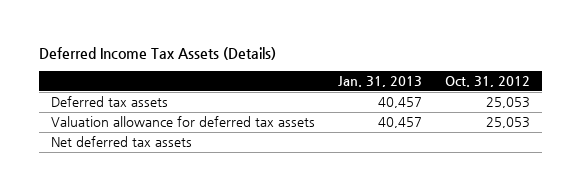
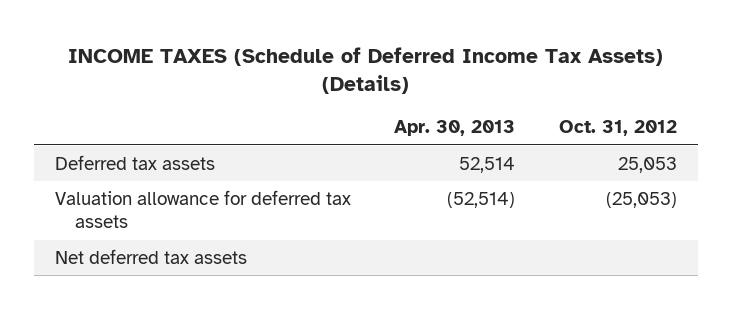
[38,47,276,61] Deferred Income Tax Assets (Details) -> [67,46,663,95] INCOME TAXES (Schedule of Deferred Income Tax Assets) (Details)
[338,75,423,87] Jan. 31, 2013 -> none
none -> [394,120,516,137] Apr. 30, 2013
[486,117,531,129] 25,053 -> [605,191,677,208] (25,053)

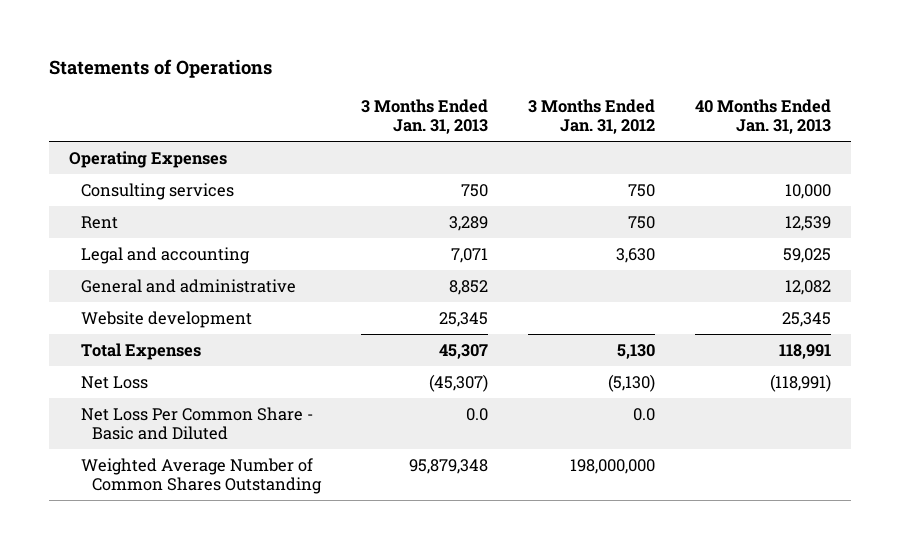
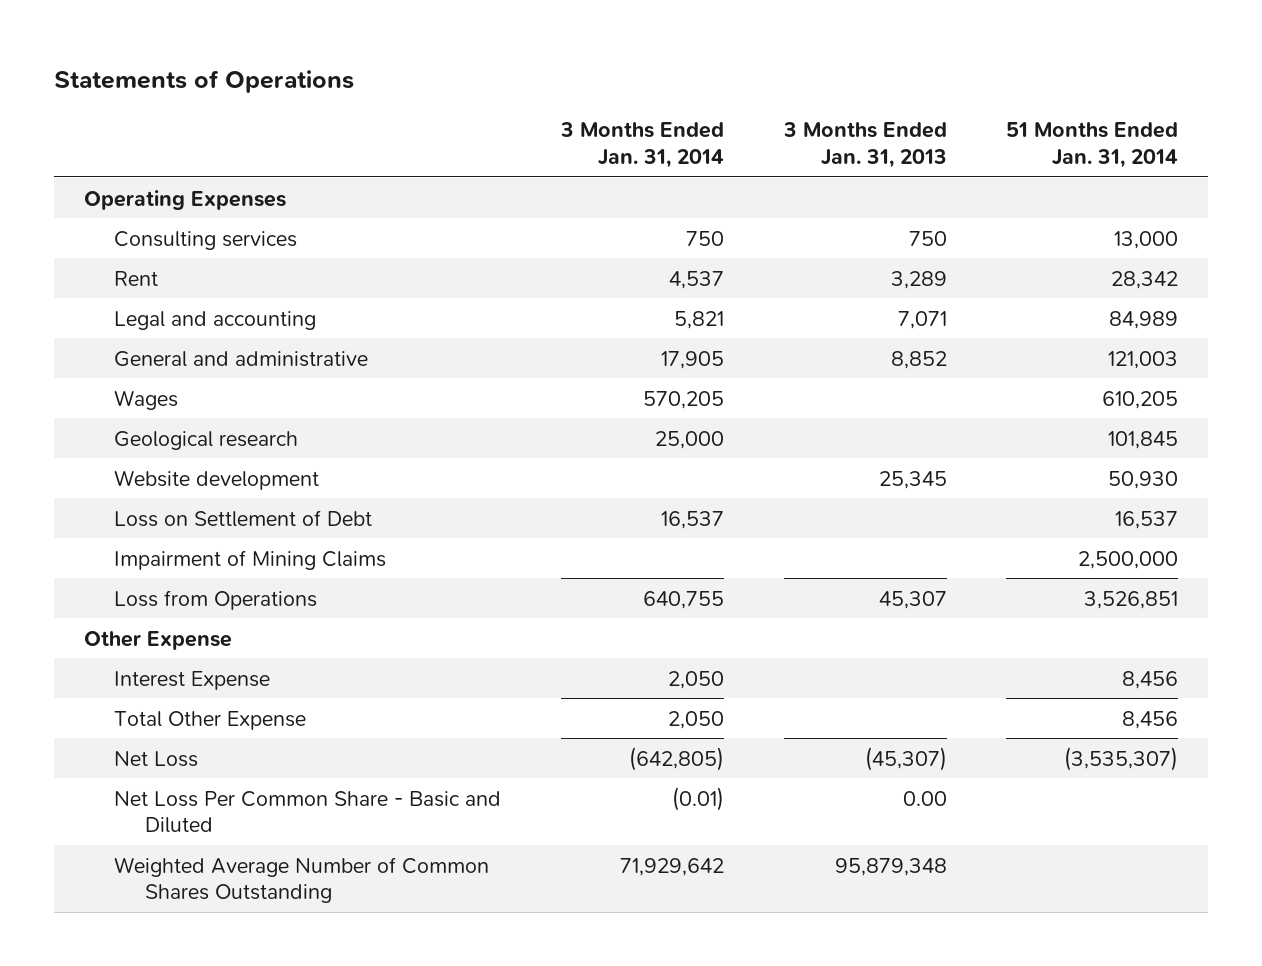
[528,99,656,135] 3 Months Ended Jan. 31, 2012 -> none
[695,99,832,135] 40 Months Ended Jan. 31, 2013 -> none
none -> [559,122,724,168] 3 Months Ended Jan. 31, 2014
none -> [1006,122,1179,168] 51 Months Ended Jan. 31, 2014
none -> [114,389,179,410] Wages
none -> [114,430,299,450] Geological research
none -> [114,509,373,527] Loss on Settlement of Debt
none -> [114,549,387,570] Impairment of Mining Claims
[80,342,201,360] Total Expenses -> [114,589,318,610] Loss from Operations
none -> [84,630,233,650] Other Expense
none -> [114,670,271,690] Interest Expense
none -> [114,710,307,730] Total Other Expense
[466,407,489,421] 0.0 -> [902,790,947,806] 0.00

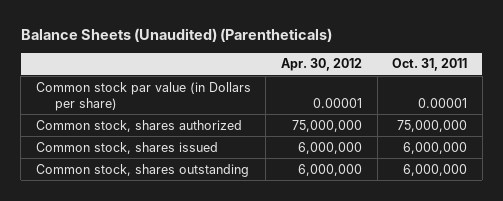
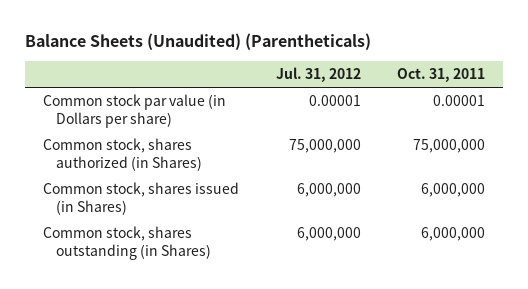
[280,58,362,72] Apr. 30, 2012 -> none
none -> [275,66,361,82] Jul. 31, 2012
[35,119,242,132] Common stock, shares authorized -> [43,138,203,172] Common stock, shares authorized (in Shares)
[35,141,218,154] Common stock, shares issued -> [43,182,240,216] Common stock, shares issued (in Shares)
[35,163,249,177] Common stock, shares outstanding -> [43,226,212,261] Common stock, shares outstanding (in Shares)

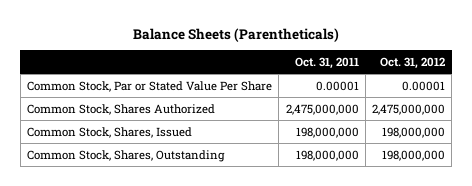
[25,32,372,50] Balance Sheets (Unaudited) (Parentheticals) -> [133,27,340,42] Balance Sheets (Parentheticals)
[275,66,361,82] Jul. 31, 2012 -> none
none -> [380,56,446,69] Oct. 31, 2012
[43,94,227,129] Common stock par value (in Dollars per share) -> [27,80,273,92] Common Stock, Par or Stated Value Per Share
[43,138,203,172] Common stock, shares authorized (in Shares) -> [27,103,216,115] Common Stock, Shares Authorized
[412,139,485,154] 75,000,000 -> [285,103,359,115] 2,475,000,000
[43,182,240,216] Common stock, shares issued (in Shares) -> [27,126,193,138] Common Stock, Shares, Issued
[420,183,485,198] 6,000,000 -> [295,126,359,138] 198,000,000
[43,226,212,261] Common stock, shares outstanding (in Shares) -> [27,149,226,162] Common Stock, Shares, Outstanding
[420,227,485,242] 6,000,000 -> [295,149,359,161] 198,000,000

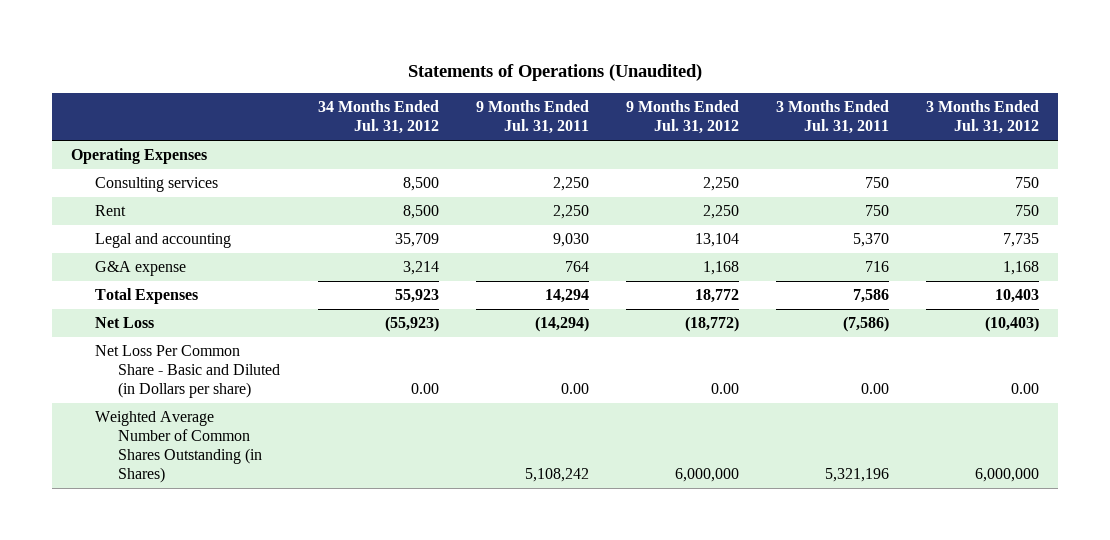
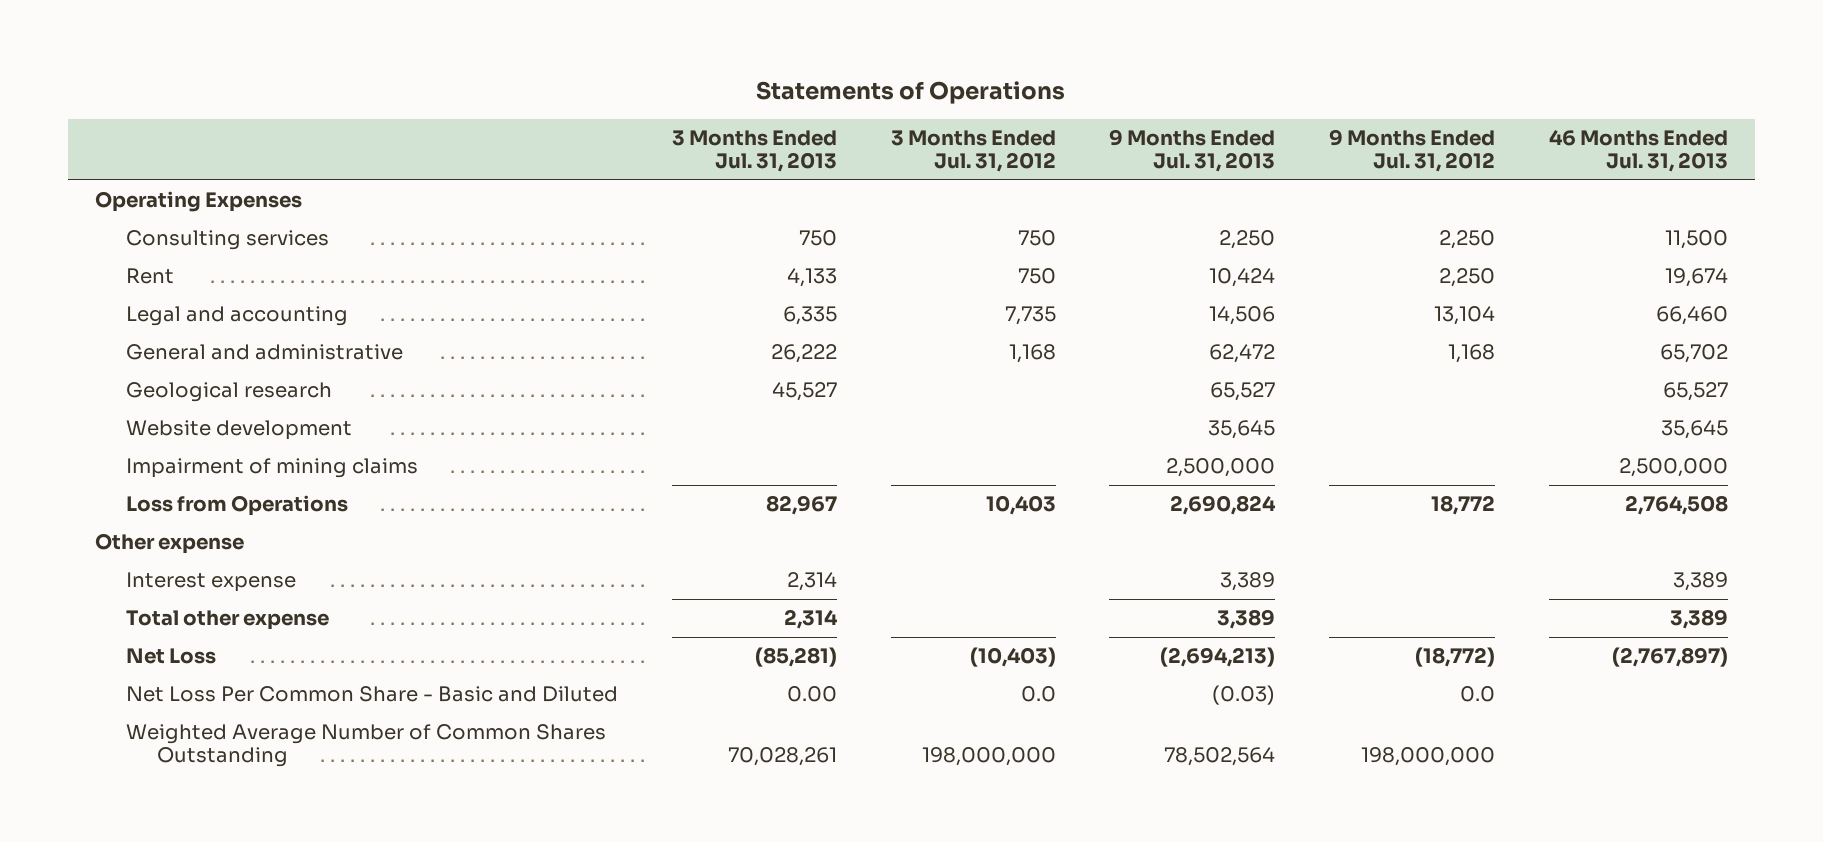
[408,64,703,82] Statements of Operations (Unaudited) -> [756,80,1066,104] Statements of Operations
[317,100,439,135] 34 Months Ended Jul. 31, 2012 -> none
[475,100,589,135] 9 Months Ended Jul. 31, 2011 -> none
[776,100,890,135] 3 Months Ended Jul. 31, 2011 -> none
none -> [671,129,837,172] 3 Months Ended Jul. 31, 2013
none -> [1109,128,1276,172] 9 Months Ended Jul. 31, 2013
none -> [1548,128,1728,172] 46 Months Ended Jul. 31, 2013
[94,261,186,277] G&A expense -> [126,344,404,361] General and administrative
none -> [126,382,333,403] Geological research
none -> [126,420,353,441] Website development
none -> [126,458,419,479] Impairment of mining claims
[94,288,198,305] Total Expenses -> [126,495,349,517] Loss from Operations
none -> [95,533,245,555] Other expense
none -> [126,572,297,593] Interest expense
none -> [126,610,330,631] Total other expense
[94,345,281,399] Net Loss Per Common Share - Basic and Diluted (in Dollars per share) -> [126,686,619,703] Net Loss Per Common Share - Basic and Diluted
[710,383,739,395] 0.00 -> [1460,686,1496,703] 0.0
[1011,383,1040,395] 0.00 -> [1020,686,1056,703] 0.0
[94,411,263,484] Weighted Average Number of Common Shares Outstanding (in Shares) -> [126,724,607,768] Weighted Average Number of Common Shares Outstanding
[674,468,739,483] 6,000,000 -> [1361,747,1496,767] 198,000,000
[975,468,1040,483] 6,000,000 -> [921,747,1056,767] 198,000,000

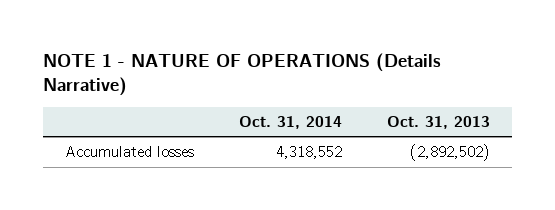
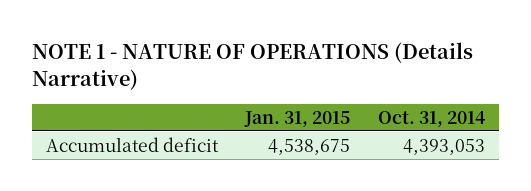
[386,115,490,129] Oct. 31, 2013 -> none
none -> [244,110,351,127] Jan. 31, 2015
[65,146,195,158] Accumulated losses -> [45,136,219,152] Accumulated deficit
[275,146,342,160] 4,318,552 -> [402,138,485,155] 4,393,053

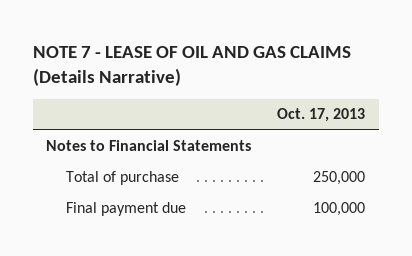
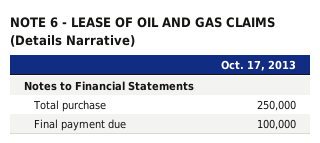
[33,45,352,86] NOTE 7 - LEASE OF OIL AND GAS CLAIMS (Details Narrative) -> [10,17,276,47] NOTE 6 - LEASE OF OIL AND GAS CLAIMS (Details Narrative)
[65,170,179,185] Total of purchase -> [32,99,106,112] Total purchase

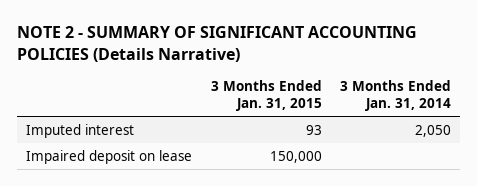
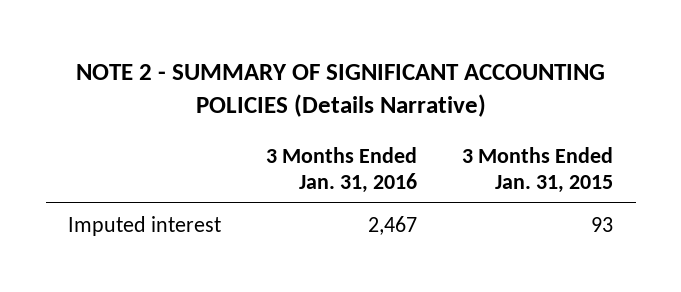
[339,79,451,112] 3 Months Ended Jan. 31, 2014 -> none
none -> [266,147,418,193] 3 Months Ended Jan. 31, 2016
[26,149,193,164] Impaired deposit on lease -> none

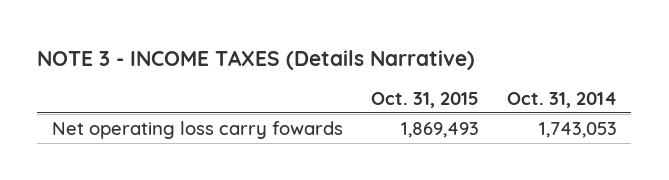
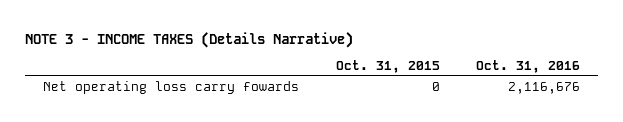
[507,91,618,108] Oct. 31, 2014 -> none
none -> [476,60,581,74] Oct. 31, 2016
[400,121,479,138] 1,869,493 -> [431,82,440,92] 0

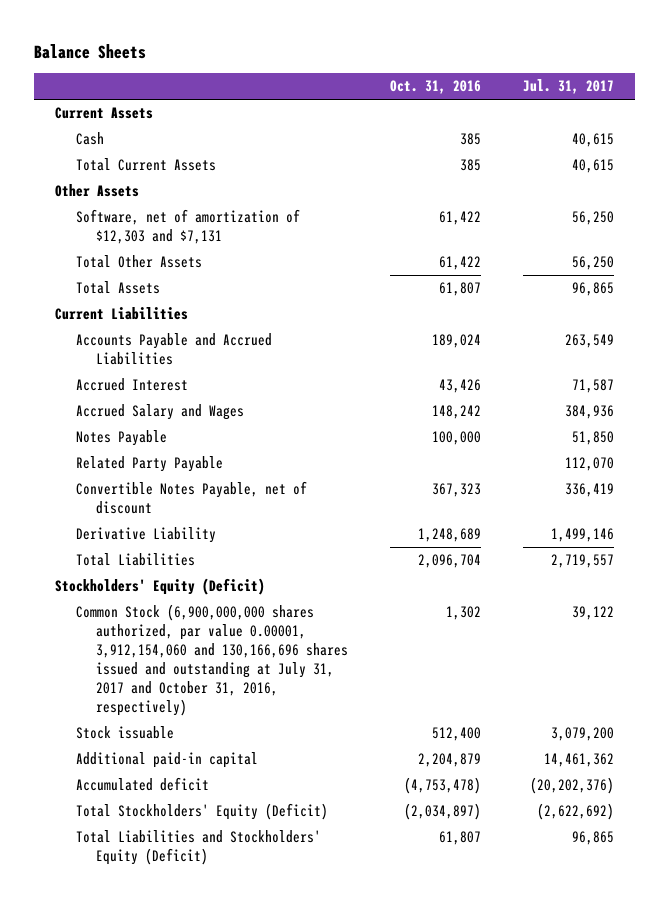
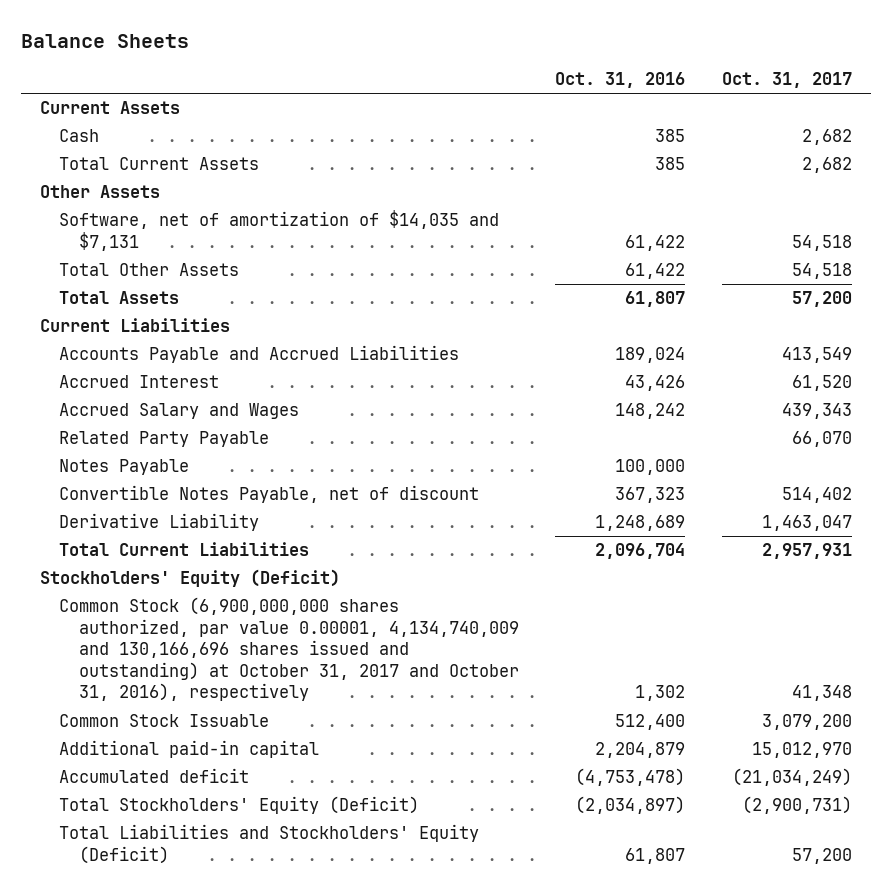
[523,79,615,95] Jul. 31, 2017 -> none
none -> [722,72,853,89] Oct. 31, 2017
[75,209,300,245] Software, net of amortization of $12,303 and $7,131 -> [59,210,500,251] Software, net of amortization of $14,035 and $7,131
[75,430,167,447] Notes Payable -> [59,459,190,476] Notes Payable
[75,553,195,567] Total Liabilities -> [59,542,310,557] Total Current Liabilities
[75,604,348,717] Common Stock (6,900,000,000 shares authorized, par value 0.00001, 3,912,154,060 and 130,166,696 shares issued and outstanding at July 31, 2017 and October 31, 2016, respectively) -> [59,597,519,702] Common Stock (6,900,000,000 shares authorized, par value 0.00001, 4,134,740,009 and 130,166,696 shares issued and outstanding) at October 31, 2017 and October 31, 2016), respectively
[75,726,174,740] Stock issuable -> [59,714,270,728] Common Stock Issuable

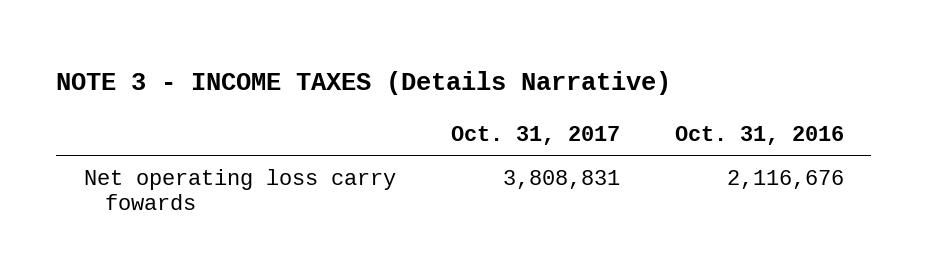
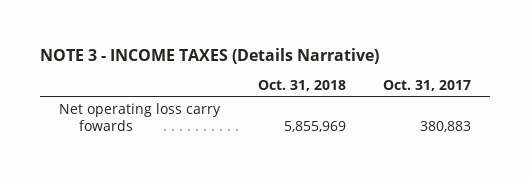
[674,126,844,146] Oct. 31, 2016 -> none
none -> [257,80,346,92] Oct. 31, 2018
[502,169,620,189] 3,808,831 -> [420,120,472,132] 380,883

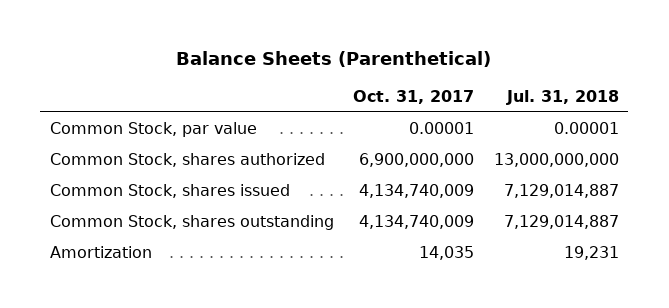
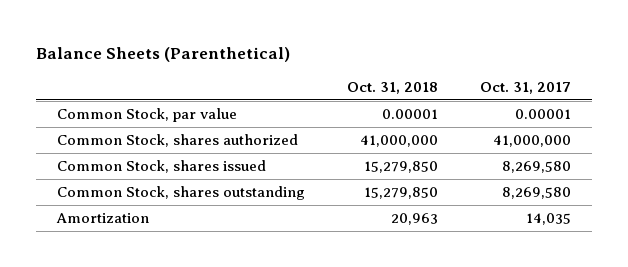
[505,89,619,105] Jul. 31, 2018 -> none
none -> [346,81,438,94] Oct. 31, 2018
[359,153,475,168] 6,900,000,000 -> [493,135,572,148] 41,000,000
[359,184,475,199] 4,134,740,009 -> [502,161,572,174] 8,269,580
[359,215,475,230] 4,134,740,009 -> [502,187,572,200] 8,269,580

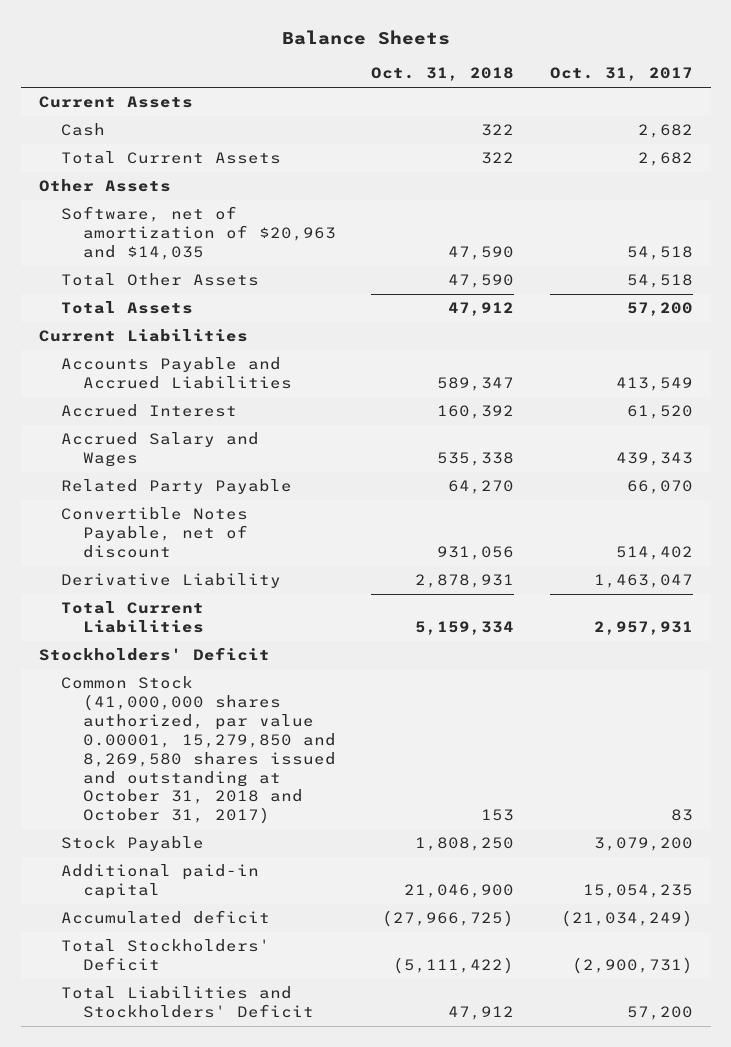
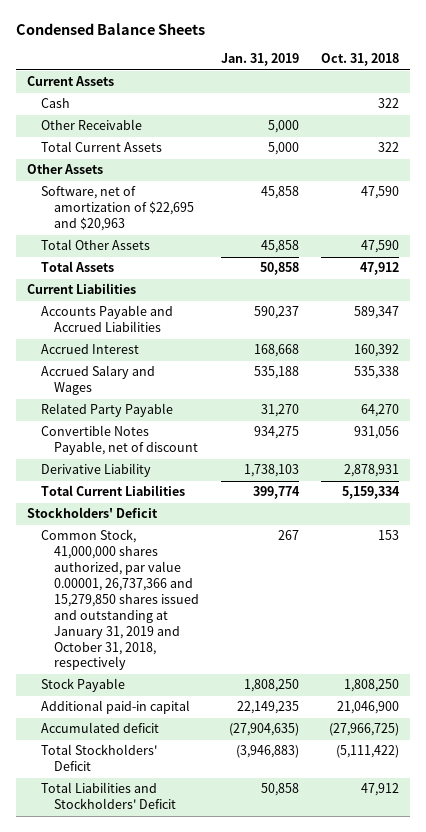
[281,29,450,45] Balance Sheets -> [15,23,205,36] Condensed Balance Sheets
[549,67,693,82] Oct. 31, 2017 -> none
none -> [221,53,300,67] Jan. 31, 2019
none -> [40,119,142,131] Other Receivable
[60,206,336,261] Software, net of amortization of $20,963 and $14,035 -> [40,186,195,232] Software, net of amortization of $22,695 and $20,963
[60,676,336,825] Common Stock (41,000,000 shares authorized, par value 0.00001, 15,279,850 and 8,269,580 shares issued and outstanding at October 31, 2018 and October 31, 2017) -> [40,529,200,671] Common Stock, 41,000,000 shares authorized, par value 0.00001, 26,737,366 and 15,279,850 shares issued and outstanding at January 31, 2019 and October 31, 2018, respectively

